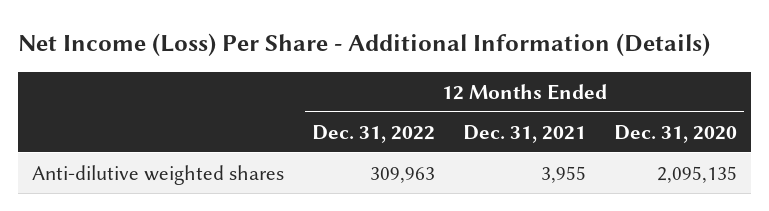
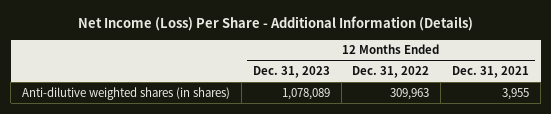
[614,124,738,143] Dec. 31, 2020 -> none
none -> [252,65,330,78] Dec. 31, 2023
[31,164,284,185] Anti-dilutive weighted shares -> [22,86,231,100] Anti-dilutive weighted shares (in shares)

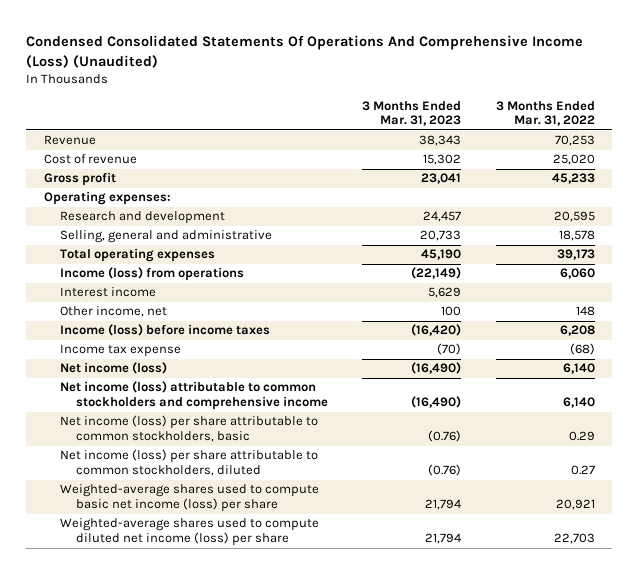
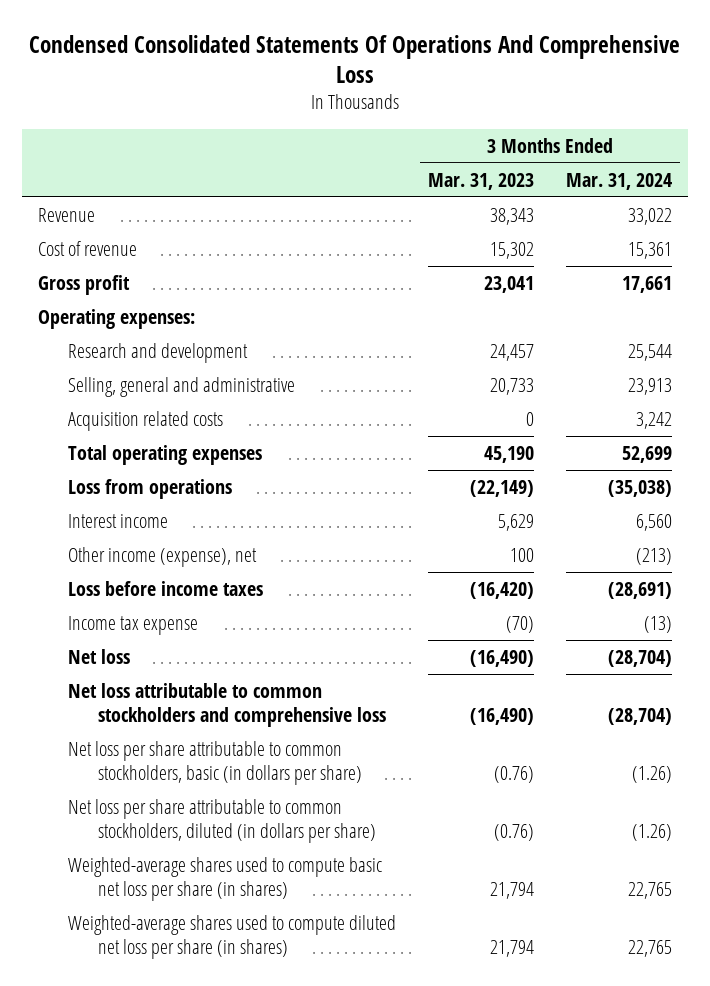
[26,35,584,69] Condensed Consolidated Statements Of Operations And Comprehensive Income (Loss) (Unaudited) -> [28,34,680,83] Condensed Consolidated Statements Of Operations And Comprehensive Loss
[495,100,595,127] 3 Months Ended Mar. 31, 2022 -> none
none -> [565,172,672,190] Mar. 31, 2024
none -> [68,410,224,431] Acquisition related costs
[59,267,244,282] Income (loss) from operations -> [68,478,233,499] Loss from operations
[59,306,167,318] Other income, net -> [68,546,258,567] Other income (expense), net
[59,324,270,337] Income (loss) before income taxes -> [68,580,264,596] Loss before income taxes
[59,362,167,375] Net income (loss) -> [68,648,131,664] Net loss
[59,381,328,411] Net income (loss) attributable to common stockholders and comprehensive income -> [68,682,387,727] Net loss attributable to common stockholders and comprehensive loss
[59,415,318,443] Net income (loss) per share attributable to common stockholders, basic -> [68,740,363,785] Net loss per share attributable to common stockholders, basic (in dollars per share)
[59,449,318,477] Net income (loss) per share attributable to common stockholders, diluted -> [68,798,377,843] Net loss per share attributable to common stockholders, diluted (in dollars per share)
[59,484,319,513] Weighted-average shares used to compute basic net income (loss) per share -> [68,856,383,901] Weighted-average shares used to compute basic net loss per share (in shares)
[59,518,319,547] Weighted-average shares used to compute diluted net income (loss) per share -> [68,914,397,959] Weighted-average shares used to compute diluted net loss per share (in shares)

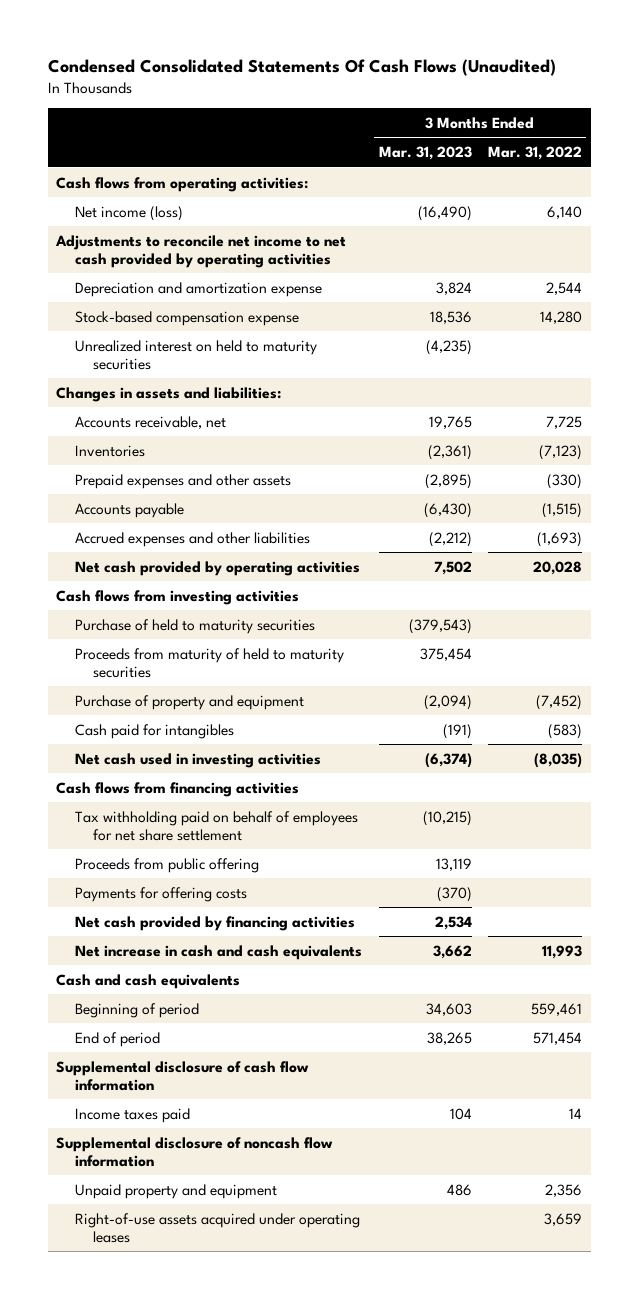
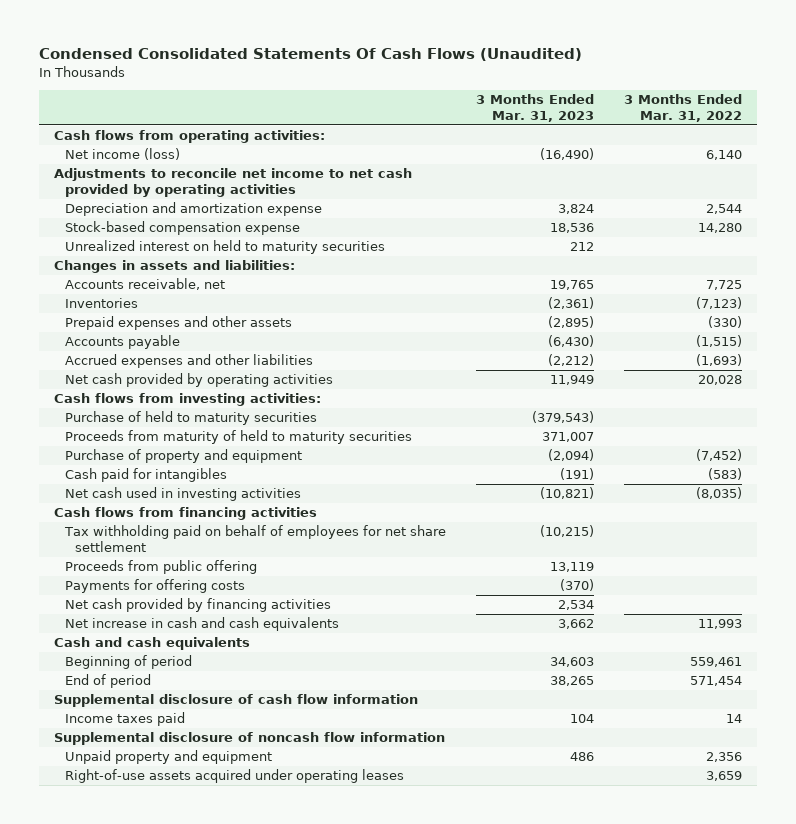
[425,339,472,355] (4,235) -> [569,242,594,252] 212
[433,560,472,575] 7,502 -> [549,375,594,386] 11,949
[56,589,300,605] Cash flows from investing activities -> [54,393,322,407] Cash flows from investing activities:
[419,647,472,661] 375,454 -> [541,432,594,443] 371,007
[424,752,472,768] (6,374) -> [539,487,594,500] (10,821)

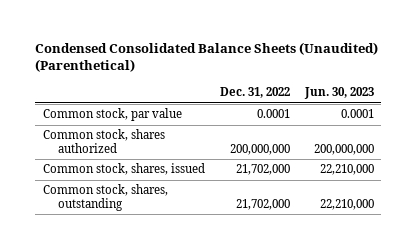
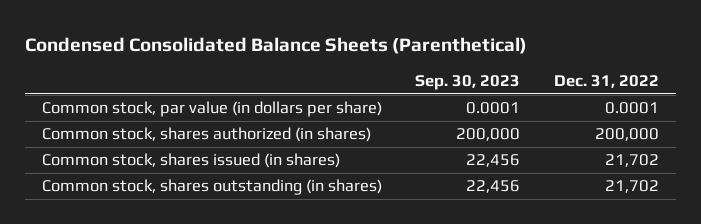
[35,41,379,73] Condensed Consolidated Balance Sheets (Unaudited) (Parenthetical) -> [25,36,528,54] Condensed Consolidated Balance Sheets (Parenthetical)
[303,87,374,100] Jun. 30, 2023 -> none
none -> [415,74,521,90] Sep. 30, 2023
[42,108,182,122] Common stock, par value -> [41,101,382,118] Common stock, par value (in dollars per share)
[42,129,165,153] Common stock, shares authorized -> [41,127,371,143] Common stock, shares authorized (in shares)
[229,143,290,155] 200,000,000 -> [594,128,659,142] 200,000
[42,163,205,176] Common stock, shares, issued -> [41,153,340,169] Common stock, shares issued (in shares)
[235,164,290,176] 21,702,000 -> [604,154,659,168] 21,702
[42,184,168,211] Common stock, shares, outstanding -> [41,179,382,196] Common stock, shares outstanding (in shares)
[235,198,290,210] 21,702,000 -> [604,180,659,194] 21,702

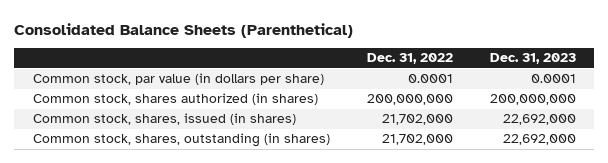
[25,36,528,54] Condensed Consolidated Balance Sheets (Parenthetical) -> [14,22,354,38] Consolidated Balance Sheets (Parenthetical)
[415,74,521,90] Sep. 30, 2023 -> none
none -> [489,53,576,65] Dec. 31, 2023
[594,128,659,142] 200,000 -> [366,94,453,106] 200,000,000
[41,153,340,169] Common stock, shares issued (in shares) -> [32,113,296,126] Common stock, shares, issued (in shares)
[604,154,659,168] 21,702 -> [381,114,453,126] 21,702,000
[41,179,382,196] Common stock, shares outstanding (in shares) -> [32,133,330,148] Common stock, shares, outstanding (in shares)
[604,180,659,194] 21,702 -> [381,134,453,146] 21,702,000

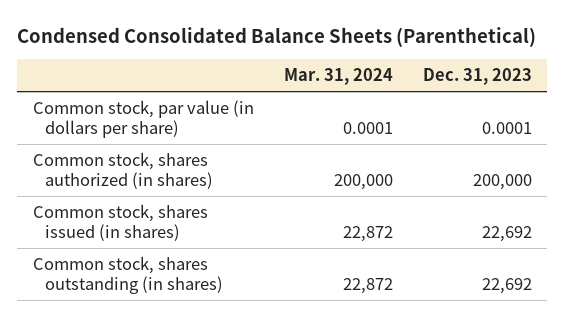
[14,22,354,38] Consolidated Balance Sheets (Parenthetical) -> [17,26,537,47] Condensed Consolidated Balance Sheets (Parenthetical)
[366,53,453,65] Dec. 31, 2022 -> none
none -> [283,68,393,86] Mar. 31, 2024
[489,94,576,106] 200,000,000 -> [473,174,533,191] 200,000
[32,113,296,126] Common stock, shares, issued (in shares) -> [32,204,208,242] Common stock, shares issued (in shares)
[502,114,576,126] 22,692,000 -> [482,226,533,243] 22,692
[32,133,330,148] Common stock, shares, outstanding (in shares) -> [32,256,224,295] Common stock, shares outstanding (in shares)
[502,134,576,146] 22,692,000 -> [482,278,533,295] 22,692

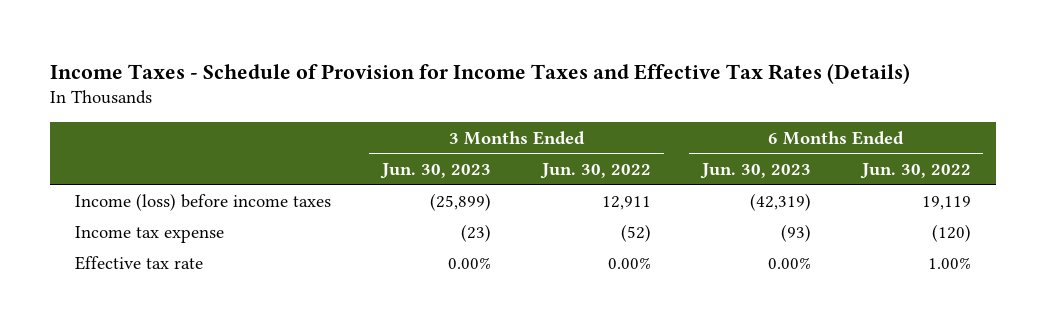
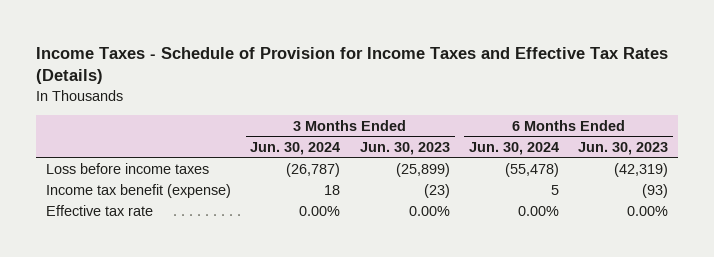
[539,162,651,179] Jun. 30, 2022 -> none
[859,162,971,179] Jun. 30, 2022 -> none
none -> [250,141,341,155] Jun. 30, 2024
none -> [469,141,560,155] Jun. 30, 2024
[75,192,332,211] Income (loss) before income taxes -> [46,162,210,174] Loss before income taxes
[75,225,225,243] Income tax expense -> [46,183,232,198] Income tax benefit (expense)

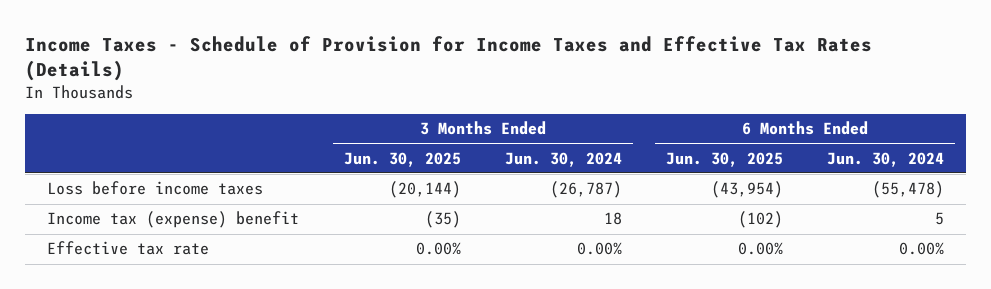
[359,141,450,155] Jun. 30, 2023 -> none
[578,141,669,155] Jun. 30, 2023 -> none
none -> [343,151,461,167] Jun. 30, 2025
none -> [665,151,783,167] Jun. 30, 2025
[46,183,232,198] Income tax benefit (expense) -> [47,211,300,229] Income tax (expense) benefit

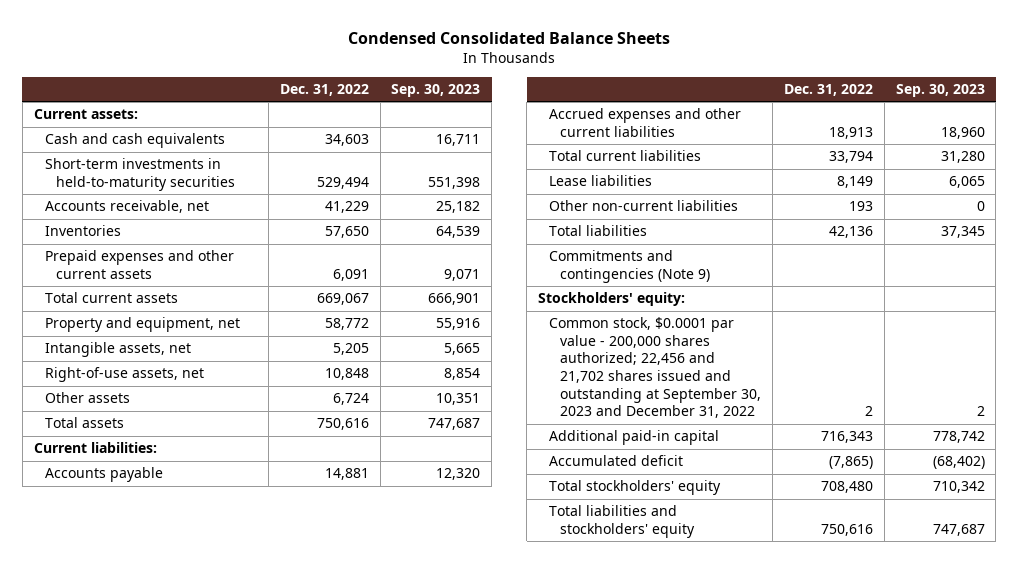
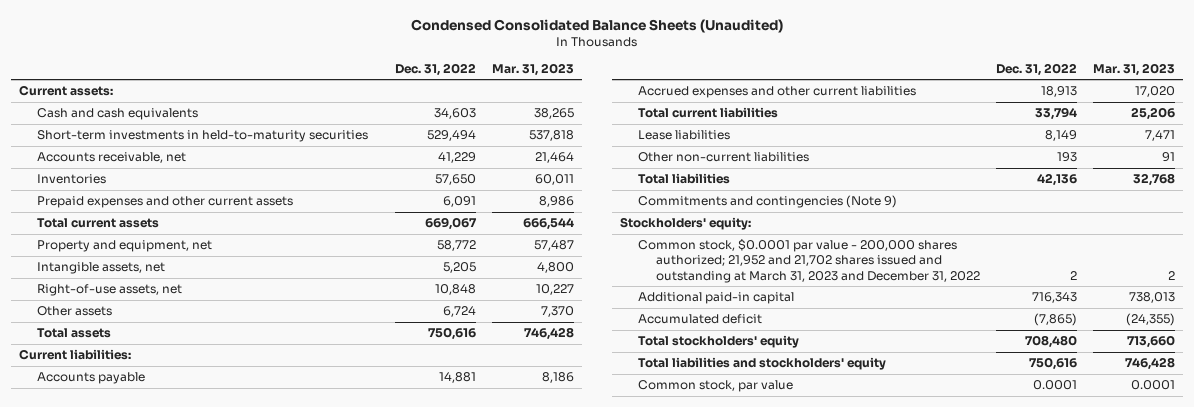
[348,32,671,45] Condensed Consolidated Balance Sheets -> [411,18,784,33] Condensed Consolidated Balance Sheets (Unaudited)
[391,83,481,97] Sep. 30, 2023 -> none
none -> [492,62,575,76] Mar. 31, 2023
[549,317,762,419] Common stock, $0.0001 par value - 200,000 shares authorized; 22,456 and 21,702 shares issued and outstanding at September 30, 2023 and December 31, 2022 -> [637,239,980,283] Common stock, $0.0001 par value - 200,000 shares authorized; 21,952 and 21,702 shares issued and outstanding at March 31, 2023 and December 31, 2022
none -> [637,380,793,393] Common stock, par value

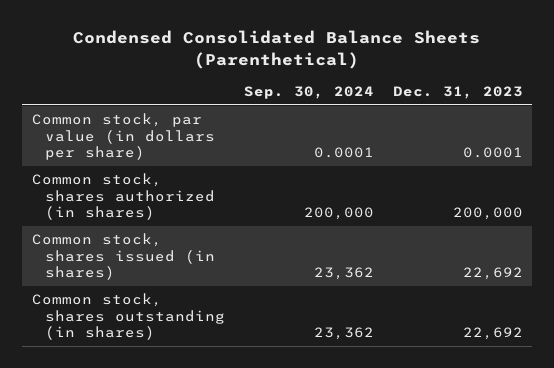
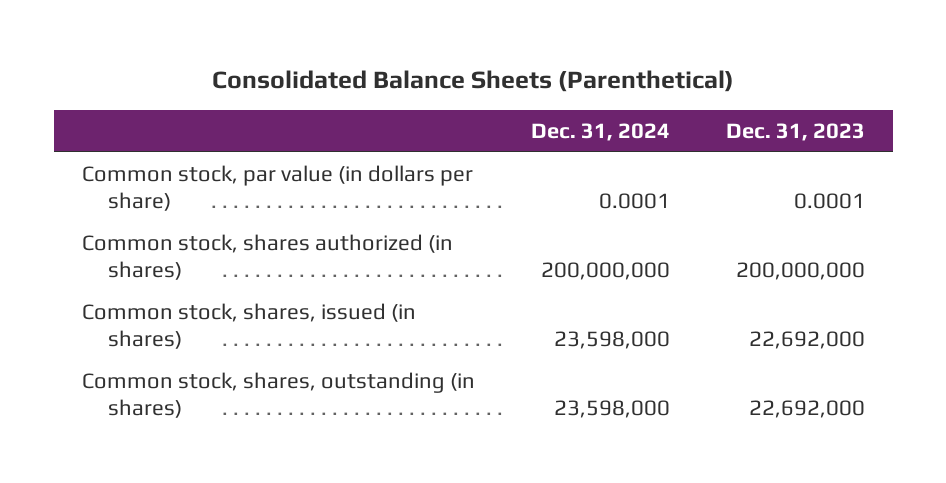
[73,30,481,69] Condensed Consolidated Balance Sheets (Parenthetical) -> [212,69,735,92] Consolidated Balance Sheets (Parenthetical)
[244,86,375,100] Sep. 30, 2024 -> none
none -> [530,122,670,141] Dec. 31, 2024
[452,207,523,221] 200,000 -> [735,261,865,280] 200,000,000
[31,232,216,281] Common stock, shares issued (in shares) -> [81,303,416,349] Common stock, shares, issued (in shares)
[462,267,523,281] 22,692 -> [748,330,865,349] 22,692,000
[31,292,226,341] Common stock, shares outstanding (in shares) -> [81,372,475,418] Common stock, shares, outstanding (in shares)
[462,327,523,341] 22,692 -> [748,399,865,418] 22,692,000

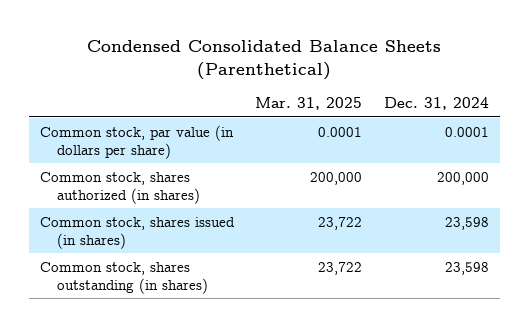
[212,69,735,92] Consolidated Balance Sheets (Parenthetical) -> [87,39,442,80] Condensed Consolidated Balance Sheets (Parenthetical)
[725,122,865,141] Dec. 31, 2023 -> none
none -> [255,97,363,111] Mar. 31, 2025
[540,261,670,280] 200,000,000 -> [436,171,489,185] 200,000
[81,303,416,349] Common stock, shares, issued (in shares) -> [39,216,235,249] Common stock, shares issued (in shares)
[553,330,670,349] 23,598,000 -> [444,216,489,230] 23,598
[81,372,475,418] Common stock, shares, outstanding (in shares) -> [39,261,208,294] Common stock, shares outstanding (in shares)
[553,399,670,418] 23,598,000 -> [444,261,489,275] 23,598

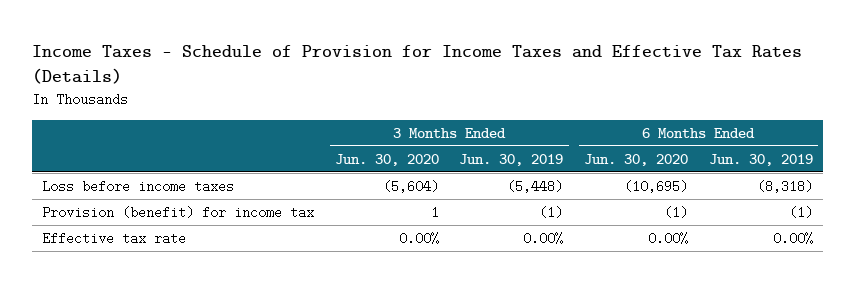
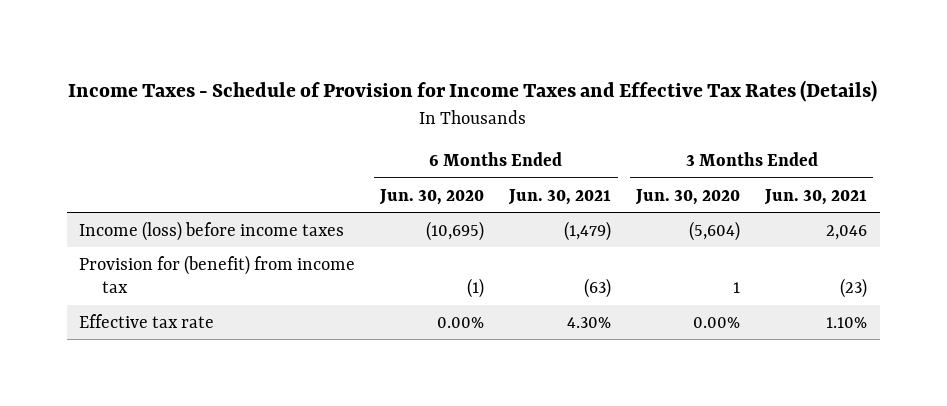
[459,153,564,166] Jun. 30, 2019 -> none
[708,153,813,166] Jun. 30, 2019 -> none
none -> [508,188,612,205] Jun. 30, 2021
none -> [764,188,868,205] Jun. 30, 2021
[42,179,235,193] Loss before income taxes -> [79,220,345,241] Income (loss) before income taxes
[42,205,315,219] Provision (benefit) for income tax -> [79,254,356,294] Provision for (benefit) from income tax

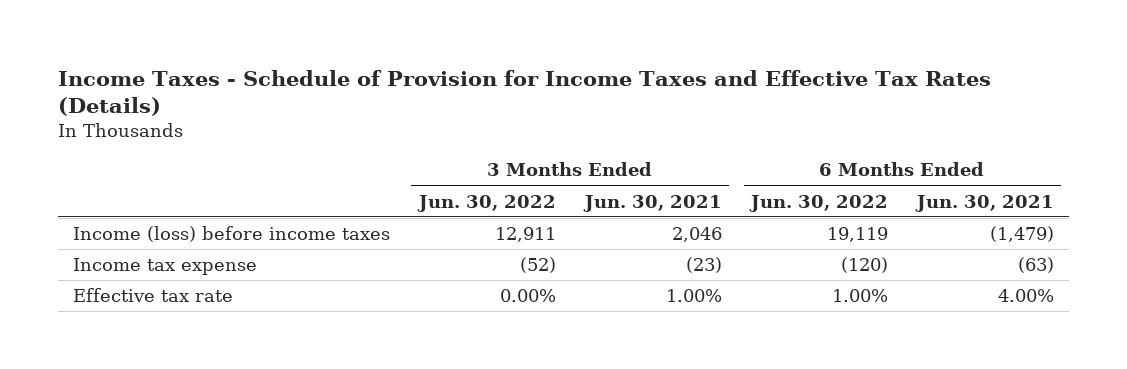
[379,188,485,205] Jun. 30, 2020 -> none
[635,188,741,205] Jun. 30, 2020 -> none
none -> [416,194,556,212] Jun. 30, 2022
none -> [748,194,888,212] Jun. 30, 2022
[79,254,356,294] Provision for (benefit) from income tax -> [72,258,257,276] Income tax expense
[567,316,612,328] 4.30% -> [997,289,1054,303] 4.00%
[826,316,868,328] 1.10% -> [665,289,722,303] 1.00%

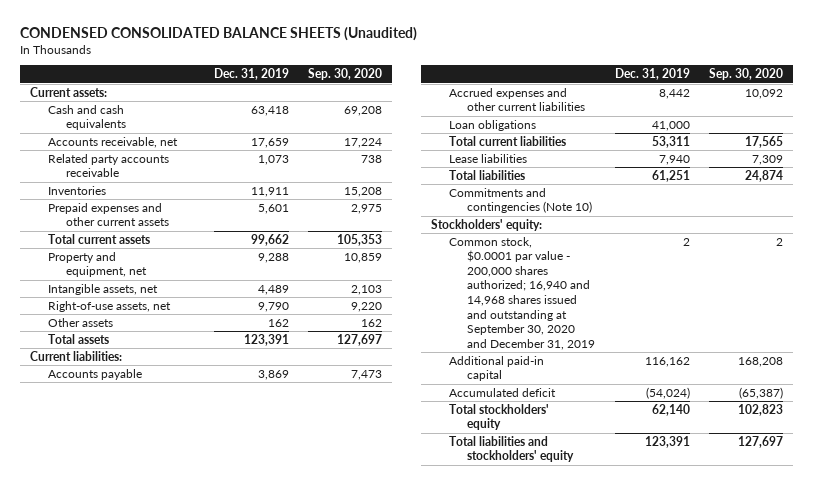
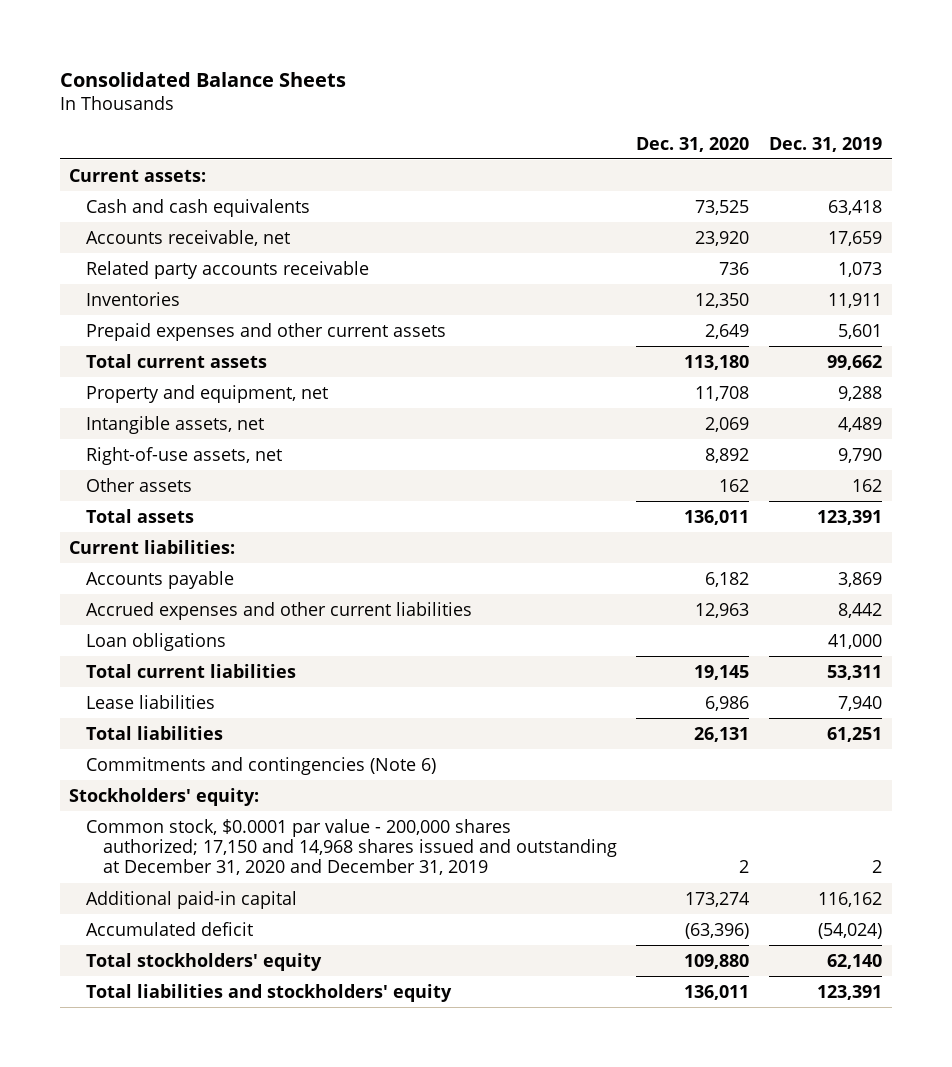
[20,27,418,42] CONDENSED CONSOLIDATED BALANCE SHEETS (Unaudited) -> [59,71,346,87] Consolidated Balance Sheets
[308,67,383,80] Sep. 30, 2020 -> none
none -> [636,136,750,152] Dec. 31, 2020
[448,187,593,214] Commitments and contingencies (Note 10) -> [86,756,437,775] Commitments and contingencies (Note 6)
[448,236,596,350] Common stock, $0.0001 par value - 200,000 shares authorized; 16,940 and 14,968 shares issued and outstanding at September 30, 2020 and December 31, 2019 -> [86,818,617,876] Common stock, $0.0001 par value - 200,000 shares authorized; 17,150 and 14,968 shares issued and outstanding at December 31, 2020 and December 31, 2019

